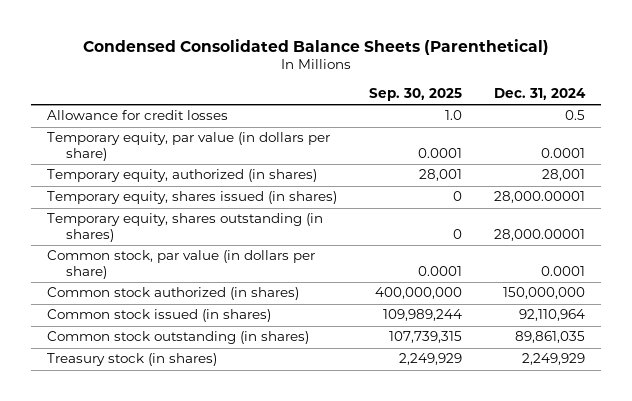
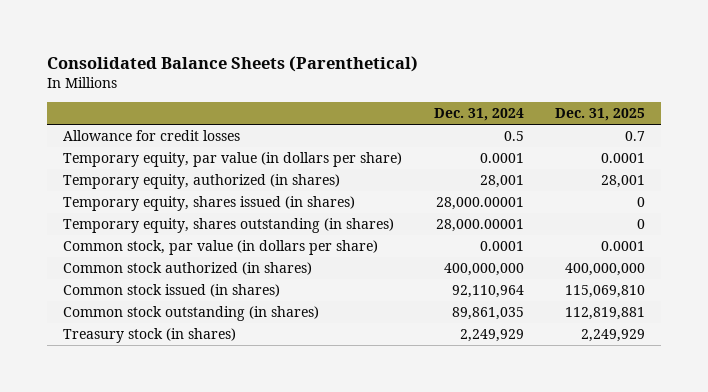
[82,38,549,55] Condensed Consolidated Balance Sheets (Parenthetical) -> [47,56,419,73] Consolidated Balance Sheets (Parenthetical)
[368,88,462,102] Sep. 30, 2025 -> none
none -> [555,108,646,122] Dec. 31, 2025
[503,287,586,300] 150,000,000 -> [443,262,524,276] 400,000,000

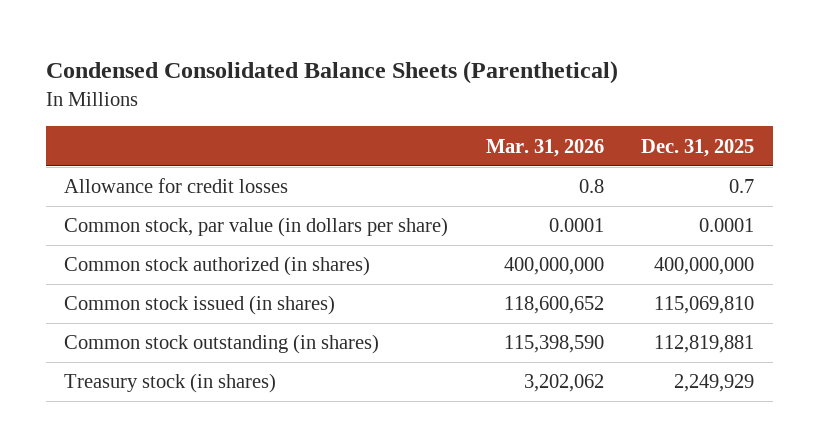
[47,56,419,73] Consolidated Balance Sheets (Parenthetical) -> [45,60,618,84] Condensed Consolidated Balance Sheets (Parenthetical)
[433,108,524,122] Dec. 31, 2024 -> none
none -> [485,138,604,157] Mar. 31, 2026
[62,151,402,167] Temporary equity, par value (in dollars per share) -> none
[62,173,340,189] Temporary equity, authorized (in shares) -> none
[62,195,355,211] Temporary equity, shares issued (in shares) -> none
[62,217,394,233] Temporary equity, shares outstanding (in shares) -> none

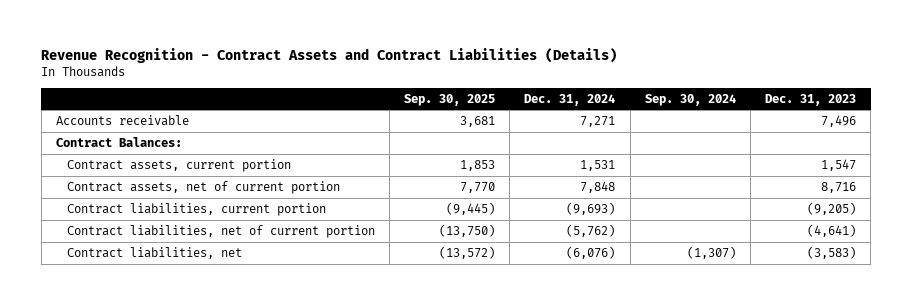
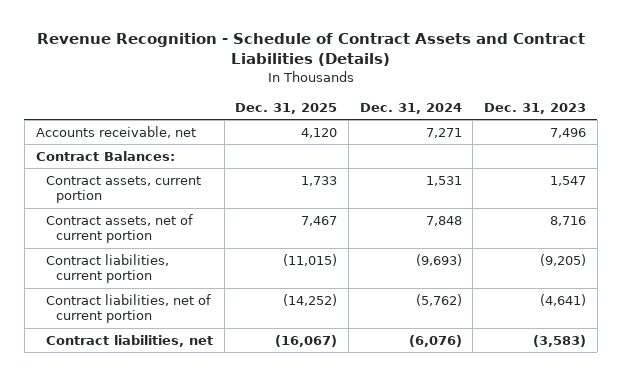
[41,47,618,63] Revenue Recognition - Contract Assets and Contract Liabilities (Details) -> [36,33,585,67] Revenue Recognition - Schedule of Contract Assets and Contract Liabilities (Details)
[404,93,496,106] Sep. 30, 2025 -> none
[644,93,736,106] Sep. 30, 2024 -> none
none -> [235,102,338,114] Dec. 31, 2025
[56,114,190,126] Accounts receivable -> [35,125,196,138] Accounts receivable, net

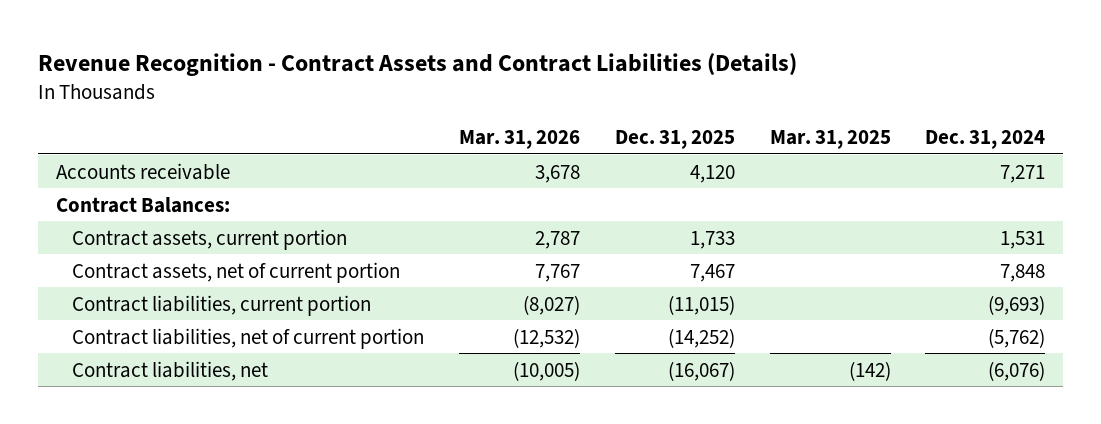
[36,33,585,67] Revenue Recognition - Schedule of Contract Assets and Contract Liabilities (Details) -> [38,52,798,76] Revenue Recognition - Contract Assets and Contract Liabilities (Details)
[484,102,587,114] Dec. 31, 2023 -> none
none -> [459,129,581,149] Mar. 31, 2026
none -> [769,129,891,149] Mar. 31, 2025
[35,125,196,138] Accounts receivable, net -> [55,162,230,180] Accounts receivable

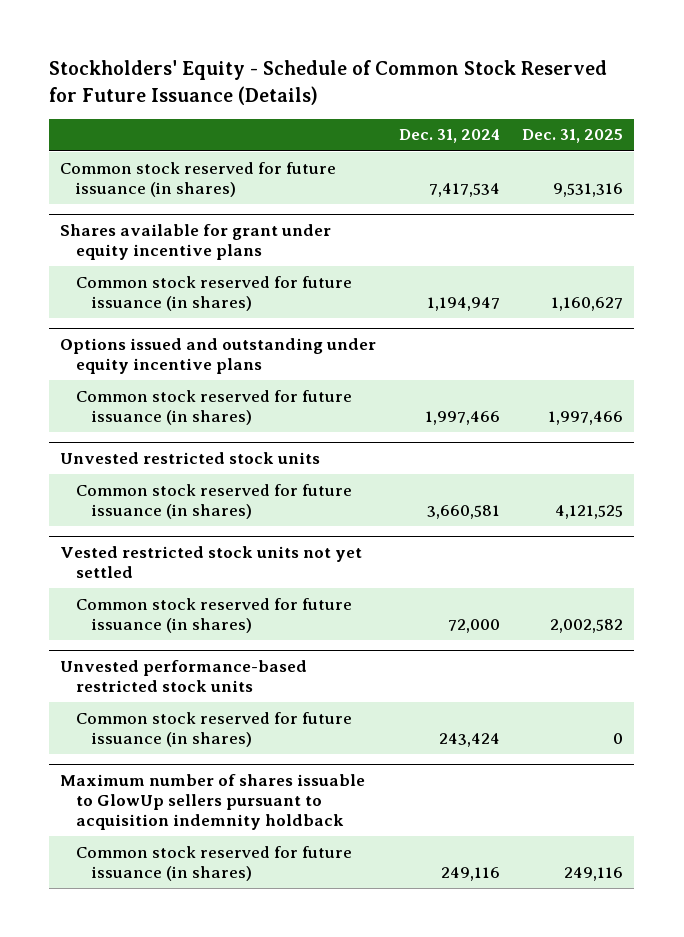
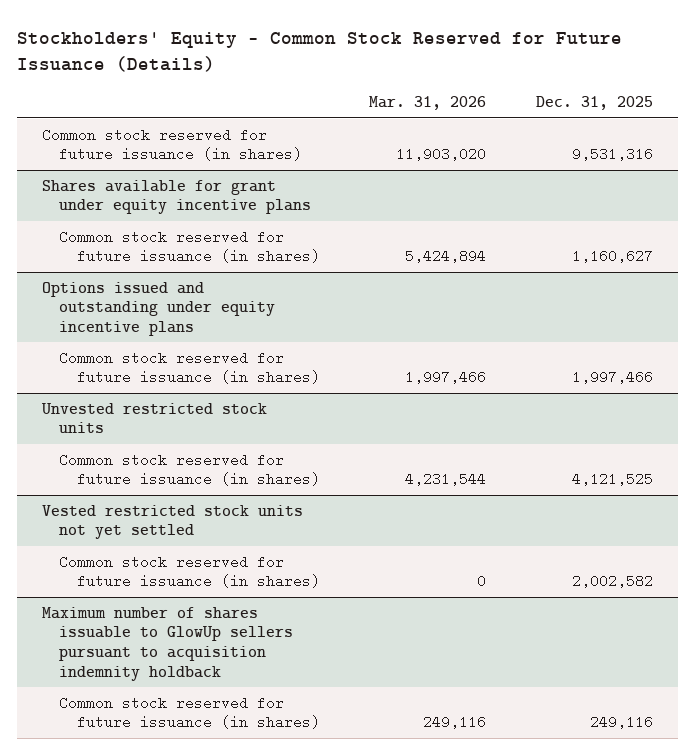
[49,60,608,105] Stockholders' Equity - Schedule of Common Stock Reserved for Future Issuance (Details) -> [17,31,623,72] Stockholders' Equity - Common Stock Reserved for Future Issuance (Details)
[398,129,500,144] Dec. 31, 2024 -> none
none -> [369,96,487,111] Mar. 31, 2026
[60,659,308,693] Unvested performance-based restricted stock units -> none
[76,711,353,748] Common stock reserved for future issuance (in shares) -> none

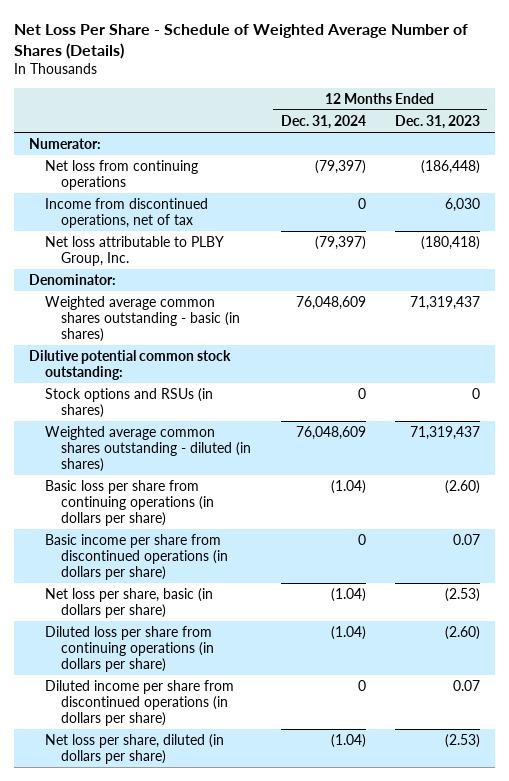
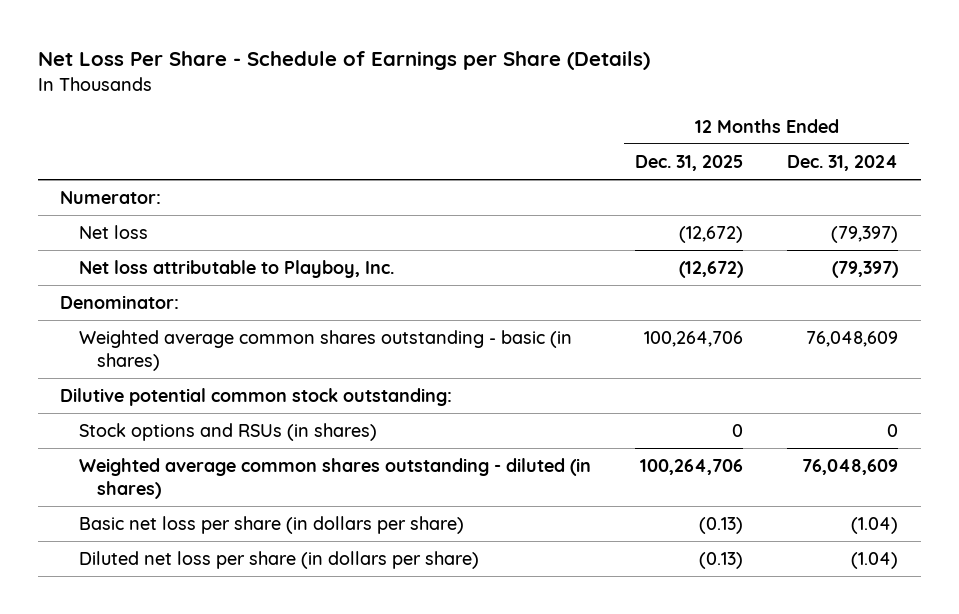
[14,24,469,60] Net Loss Per Share - Schedule of Weighted Average Number of Shares (Details) -> [38,51,651,71] Net Loss Per Share - Schedule of Earnings per Share (Details)
[395,114,481,129] Dec. 31, 2023 -> none
none -> [635,154,744,171] Dec. 31, 2025
[45,197,209,229] Income from discontinued operations, net of tax -> none
[45,159,199,191] Net loss from continuing operations -> [78,225,148,240] Net loss
[45,235,225,267] Net loss attributable to PLBY Group, Inc. -> [78,260,394,279] Net loss attributable to Playboy, Inc.
[45,479,215,527] Basic loss per share from continuing operations (in dollars per share) -> none
[45,533,229,581] Basic income per share from discontinued operations (in dollars per share) -> none
[45,625,215,673] Diluted loss per share from continuing operations (in dollars per share) -> none
[45,679,235,727] Diluted income per share from discontinued operations (in dollars per share) -> none
[45,587,214,619] Net loss per share, basic (in dollars per share) -> [78,516,464,535] Basic net loss per share (in dollars per share)
[45,733,225,765] Net loss per share, diluted (in dollars per share) -> [78,551,479,570] Diluted net loss per share (in dollars per share)

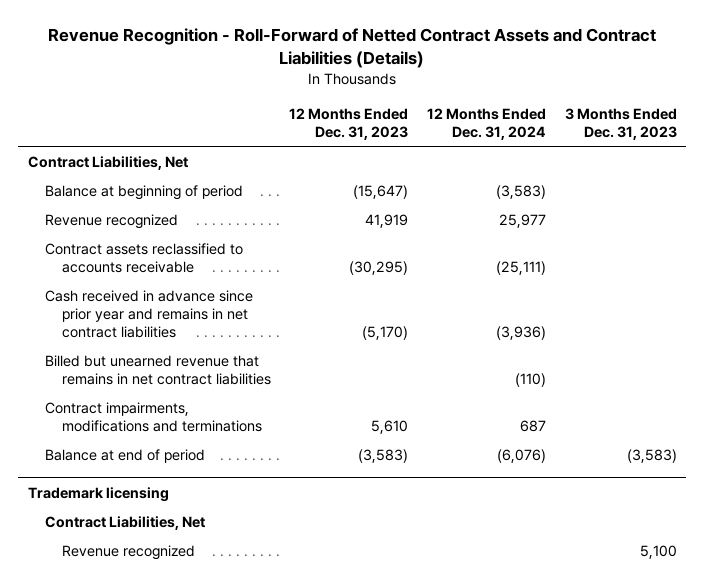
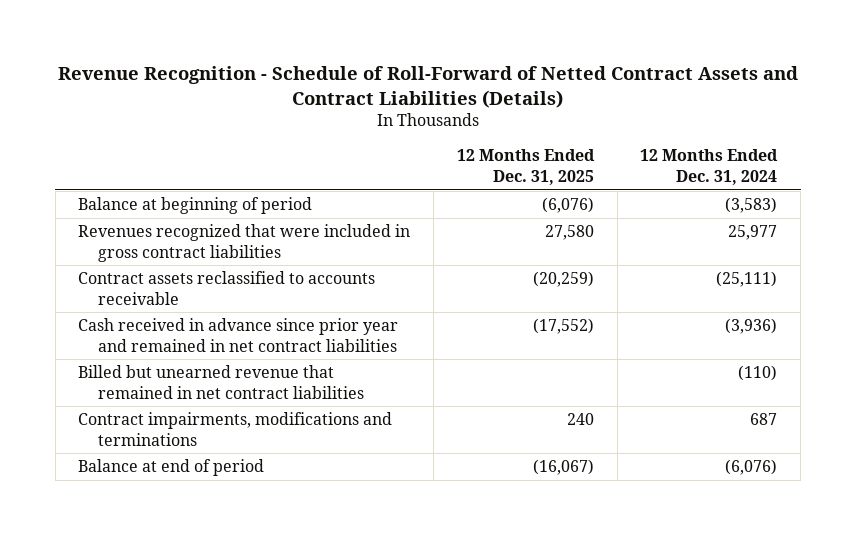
[48,28,657,69] Revenue Recognition - Roll-Forward of Netted Contract Assets and Contract Liabilities (Details) -> [57,65,798,108] Revenue Recognition - Schedule of Roll-Forward of Netted Contract Assets and Contract Liabilities (Details)
[289,107,409,140] 12 Months Ended Dec. 31, 2023 -> none
[564,107,677,140] 3 Months Ended Dec. 31, 2023 -> none
none -> [456,149,595,185] 12 Months Ended Dec. 31, 2025
[27,155,188,170] Contract Liabilities, Net -> none
[44,213,178,229] Revenue recognized -> [78,224,411,262] Revenues recognized that were included in gross contract liabilities
[44,289,253,338] Cash received in advance since prior year and remains in net contract liabilities -> [78,318,399,352] Cash received in advance since prior year and remained in net contract liabilities
[44,354,271,385] Billed but unearned revenue that remains in net contract liabilities -> [78,365,365,399] Billed but unearned revenue that remained in net contract liabilities
[27,486,169,502] Trademark licensing -> none
[44,515,205,530] Contract Liabilities, Net -> none
[61,544,195,560] Revenue recognized -> none

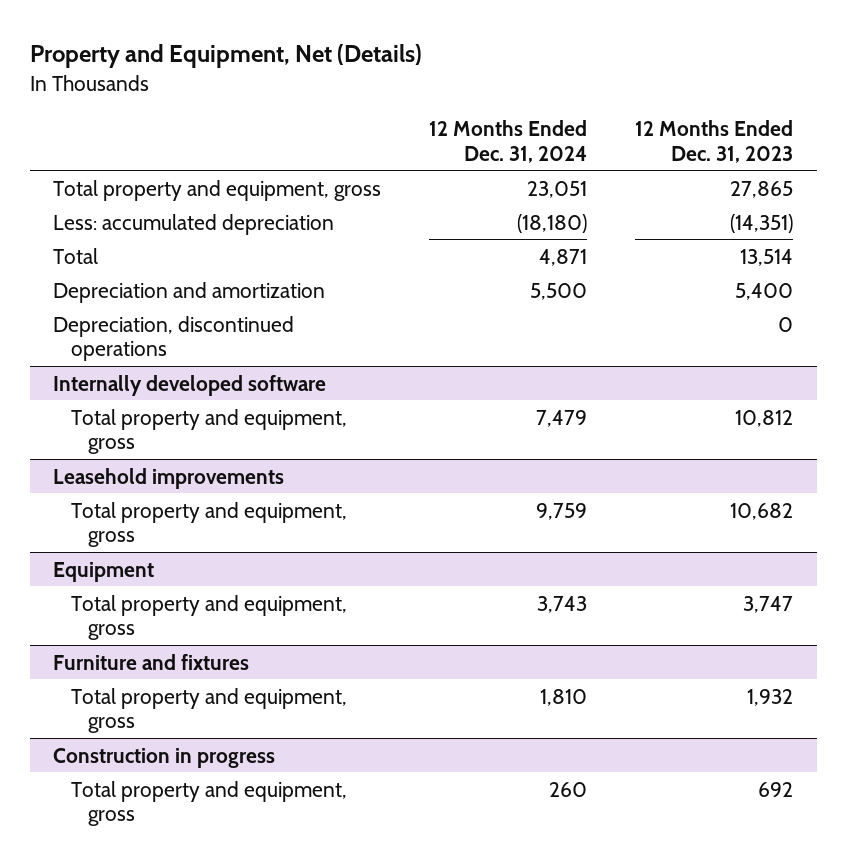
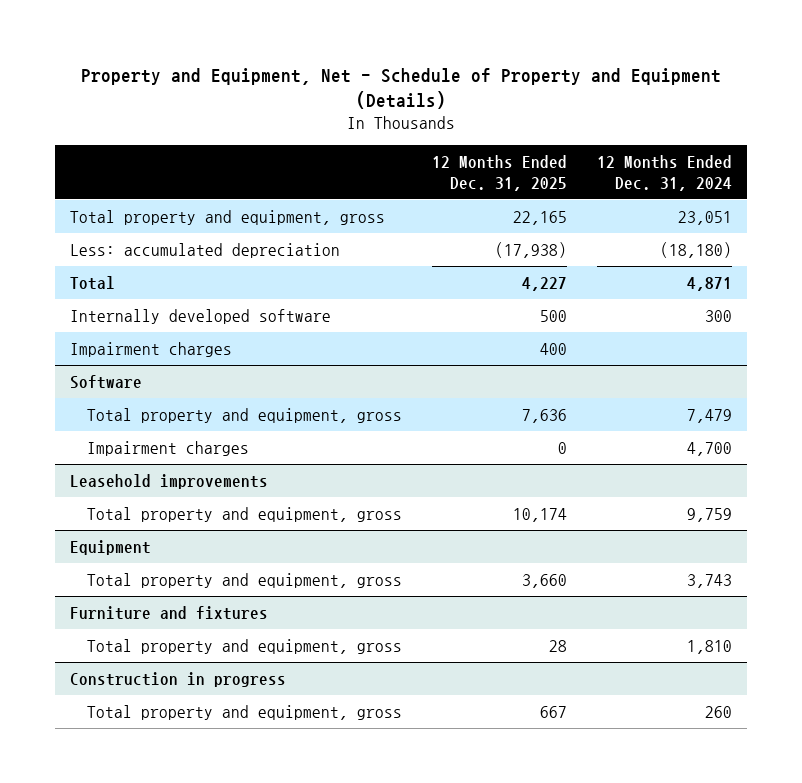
[29,44,422,69] Property and Equipment, Net (Details) -> [80,67,721,110] Property and Equipment, Net - Schedule of Property and Equipment (Details)
[634,120,793,163] 12 Months Ended Dec. 31, 2023 -> none
none -> [432,154,568,191] 12 Months Ended Dec. 31, 2025
[53,281,326,303] Depreciation and amortization -> none
[53,315,295,361] Depreciation, discontinued operations -> none
none -> [69,308,331,324] Internally developed software
none -> [69,341,232,357] Impairment charges
[53,374,327,396] Internally developed software -> [69,374,142,389] Software
none -> [87,440,250,456] Impairment charges

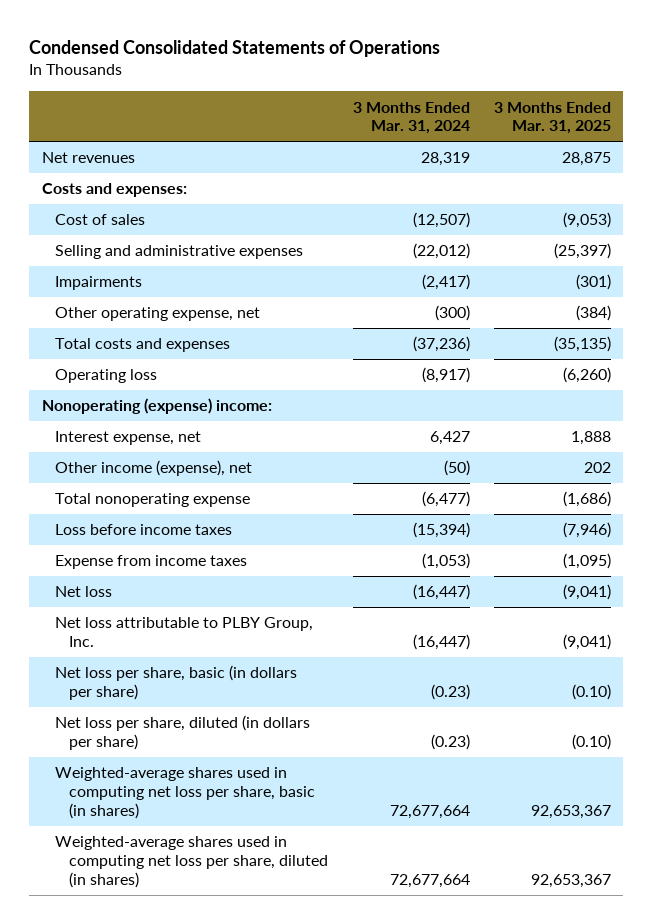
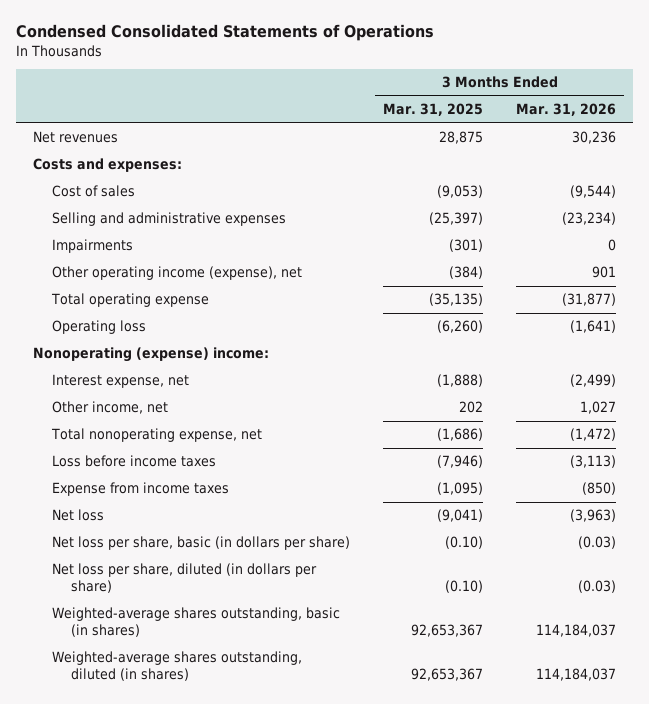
[352,101,470,135] 3 Months Ended Mar. 31, 2024 -> none
none -> [516,103,617,117] Mar. 31, 2026
[55,307,261,322] Other operating expense, net -> [52,266,303,281] Other operating income (expense), net
[55,338,231,353] Total costs and expenses -> [51,293,210,308] Total operating expense
[570,431,611,446] 1,888 -> [437,374,484,388] (1,888)
[55,460,253,477] Other income (expense), net -> [52,401,169,415] Other income, net
[55,493,251,508] Total nonoperating expense -> [51,428,263,443] Total nonoperating expense, net
[55,617,314,648] Net loss attributable to PLBY Group, Inc. -> none
[55,767,316,819] Weighted-average shares used in computing net loss per share, basic (in shares) -> [52,607,341,638] Weighted-average shares outstanding, basic (in shares)
[55,836,329,888] Weighted-average shares used in computing net loss per share, diluted (in shares) -> [52,651,303,682] Weighted-average shares outstanding, diluted (in shares)

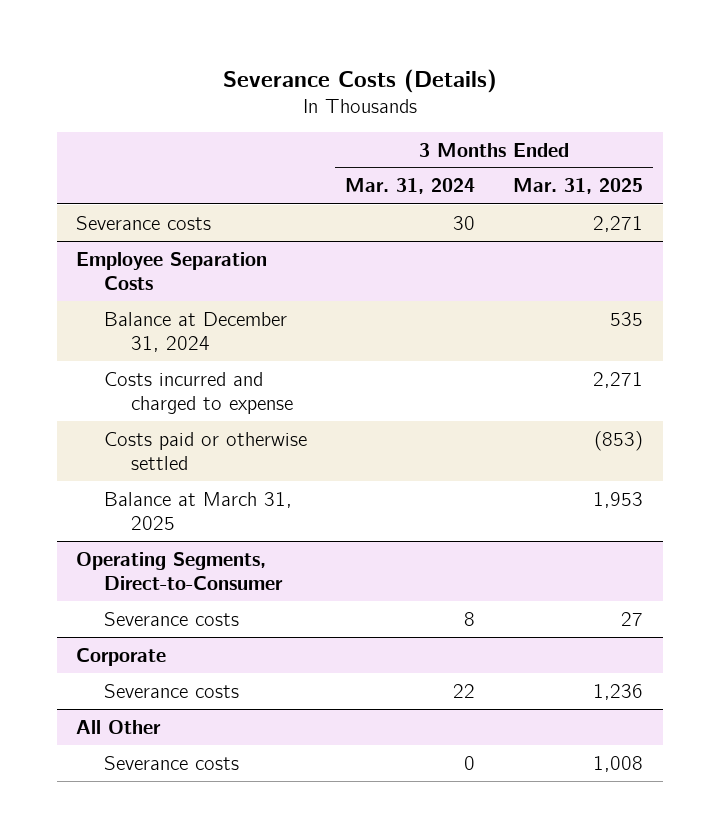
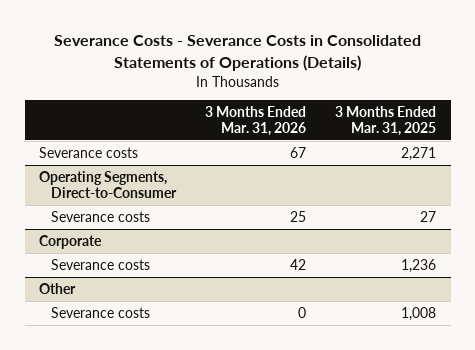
[222,68,497,93] Severance Costs (Details) -> [53,35,421,71] Severance Costs - Severance Costs in Consolidated Statements of Operations (Details)
[344,178,475,195] Mar. 31, 2024 -> none
none -> [204,106,306,137] 3 Months Ended Mar. 31, 2026
[75,251,267,290] Employee Separation Costs -> none
[103,311,287,352] Balance at December 31, 2024 -> none
[103,371,294,414] Costs incurred and charged to expense -> none
[103,431,307,470] Costs paid or otherwise settled -> none
[103,491,292,530] Balance at March 31, 2025 -> none
[75,719,161,734] All Other -> [39,282,77,294] Other

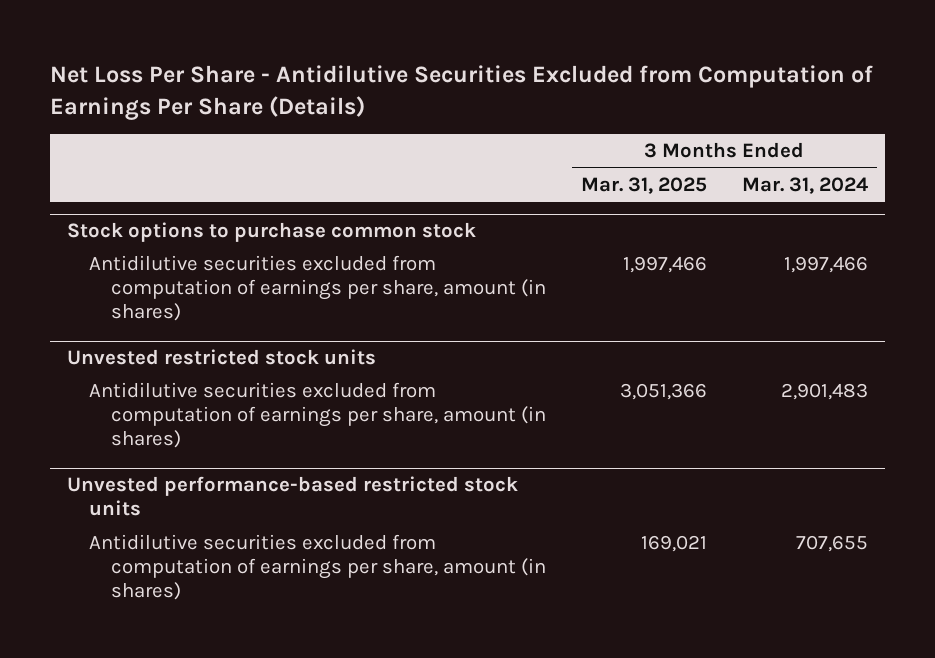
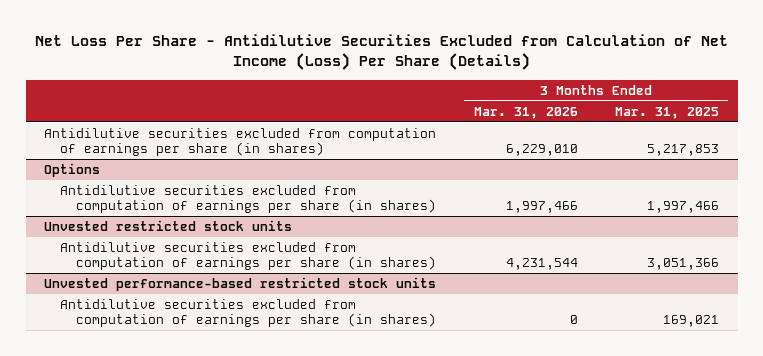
[49,64,873,120] Net Loss Per Share - Antidilutive Securities Excluded from Computation of Earnings Per Share (Details) -> [34,34,728,71] Net Loss Per Share - Antidilutive Securities Excluded from Calculation of Net Income (Loss) Per Share (Details)
[741,176,868,194] Mar. 31, 2024 -> none
none -> [473,106,578,119] Mar. 31, 2026
[67,222,477,243] Stock options to purchase common stock -> none
[89,255,546,322] Antidilutive securities excluded from computation of earnings per share, amount (in shares) -> [44,128,437,157] Antidilutive securities excluded from computation of earnings per share (in shares)
[622,256,707,274] 1,997,466 -> [647,144,720,157] 5,217,853
none -> [44,163,101,178] Options
none -> [60,185,437,214] Antidilutive securities excluded from computation of earnings per share (in shares)
[89,382,546,449] Antidilutive securities excluded from computation of earnings per share, amount (in shares) -> [60,242,437,271] Antidilutive securities excluded from computation of earnings per share (in shares)
[89,534,546,601] Antidilutive securities excluded from computation of earnings per share, amount (in shares) -> [60,299,437,328] Antidilutive securities excluded from computation of earnings per share (in shares)

